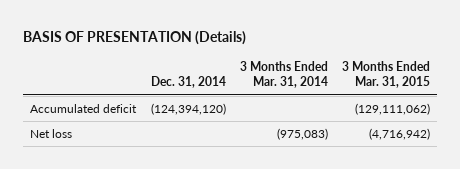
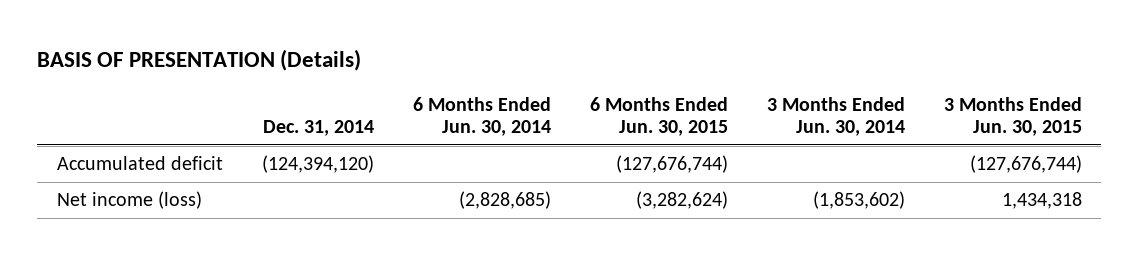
[239,60,328,89] 3 Months Ended Mar. 31, 2014 -> none
[341,60,430,89] 3 Months Ended Mar. 31, 2015 -> none
none -> [412,96,551,137] 6 Months Ended Jun. 30, 2014
none -> [589,96,728,137] 6 Months Ended Jun. 30, 2015
none -> [766,96,905,137] 3 Months Ended Jun. 30, 2014
none -> [943,96,1082,137] 3 Months Ended Jun. 30, 2015
[30,128,73,138] Net loss -> [56,191,202,210] Net income (loss)

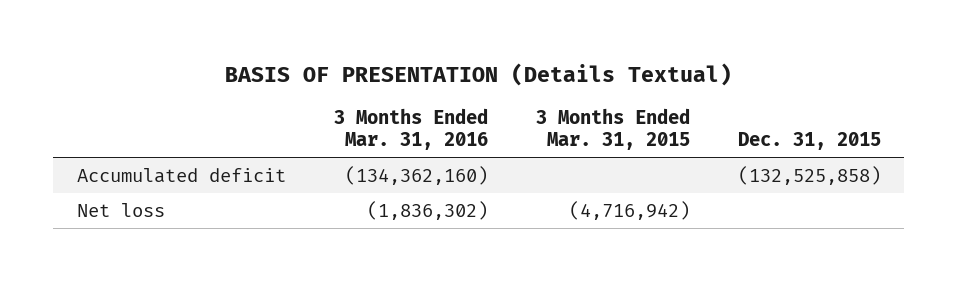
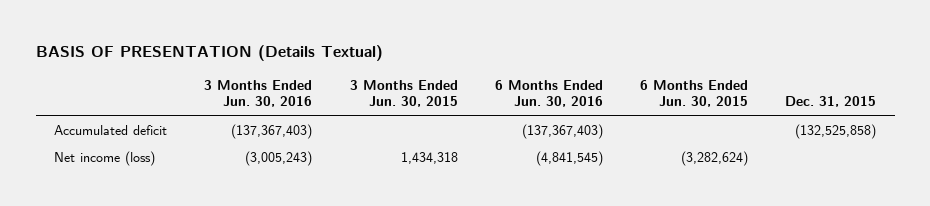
[334,108,489,151] 3 Months Ended Mar. 31, 2016 -> none
[535,108,690,151] 3 Months Ended Mar. 31, 2015 -> none
none -> [204,79,313,108] 3 Months Ended Jun. 30, 2016
none -> [349,79,458,108] 3 Months Ended Jun. 30, 2015
none -> [494,79,603,108] 6 Months Ended Jun. 30, 2016
none -> [639,79,748,108] 6 Months Ended Jun. 30, 2015
[77,202,166,217] Net loss -> [54,150,156,166] Net income (loss)

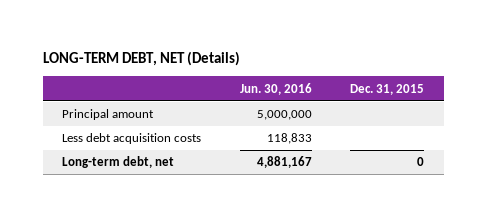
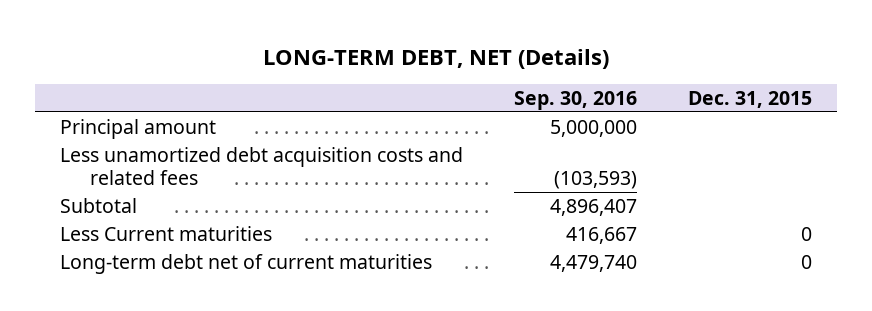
[239,82,312,95] Jun. 30, 2016 -> none
none -> [514,90,638,110] Sep. 30, 2016
[62,133,202,145] Less debt acquisition costs -> [60,146,464,185] Less unamortized debt acquisition costs and related fees
none -> [60,197,138,213] Subtotal
none -> [60,225,273,241] Less Current maturities
[62,156,175,169] Long-term debt, net -> [60,253,433,274] Long-term debt net of current maturities

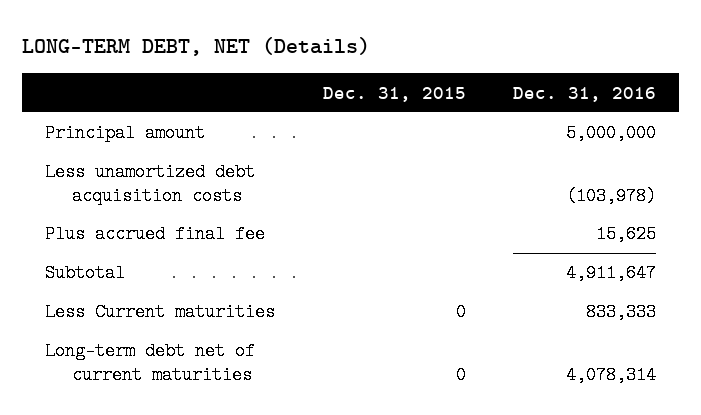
[514,90,638,110] Sep. 30, 2016 -> none
none -> [512,86,656,102] Dec. 31, 2016
[60,146,464,185] Less unamortized debt acquisition costs and related fees -> [45,163,256,206] Less unamortized debt acquisition costs
none -> [45,225,266,244] Plus accrued final fee

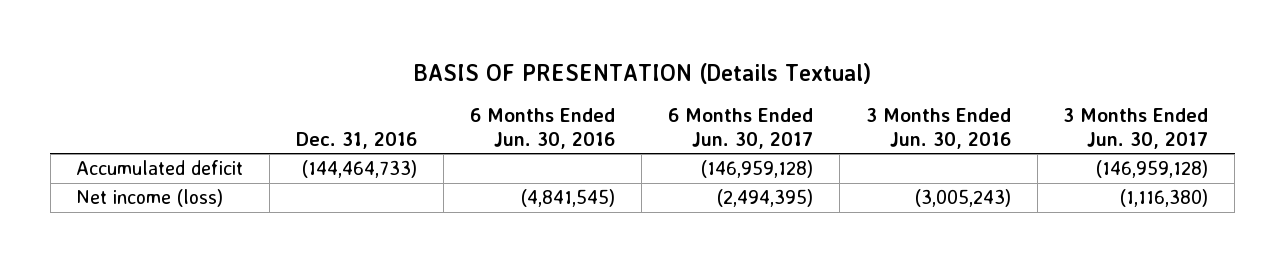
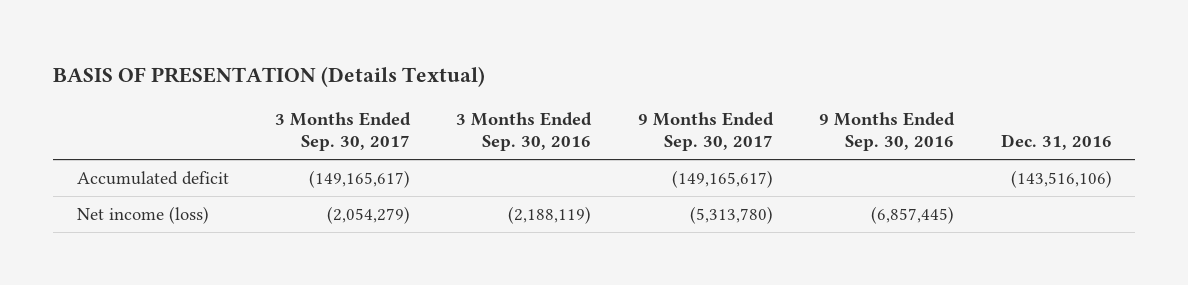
[470,108,616,149] 6 Months Ended Jun. 30, 2016 -> none
[667,108,813,149] 6 Months Ended Jun. 30, 2017 -> none
[865,108,1011,149] 3 Months Ended Jun. 30, 2016 -> none
[1063,108,1209,149] 3 Months Ended Jun. 30, 2017 -> none
none -> [275,111,412,152] 3 Months Ended Sep. 30, 2017
none -> [456,111,593,152] 3 Months Ended Sep. 30, 2016
none -> [637,111,774,152] 9 Months Ended Sep. 30, 2017
none -> [819,111,956,152] 9 Months Ended Sep. 30, 2016
[302,160,418,179] (144,464,733) -> [1010,169,1112,188] (143,516,106)

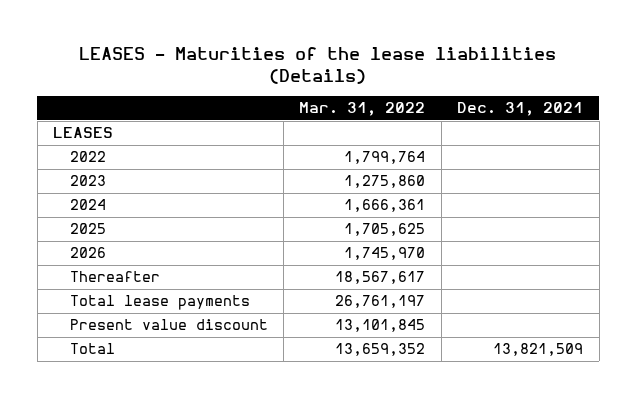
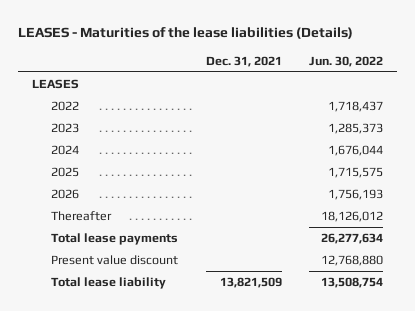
[299,102,426,117] Mar. 31, 2022 -> none
none -> [309,55,384,67] Jun. 30, 2022
[69,343,115,355] Total -> [50,277,166,290] Total lease liability

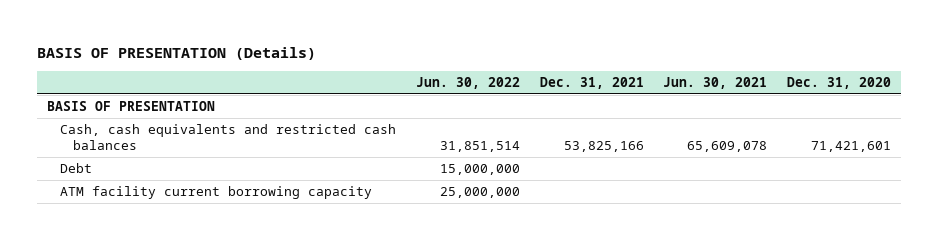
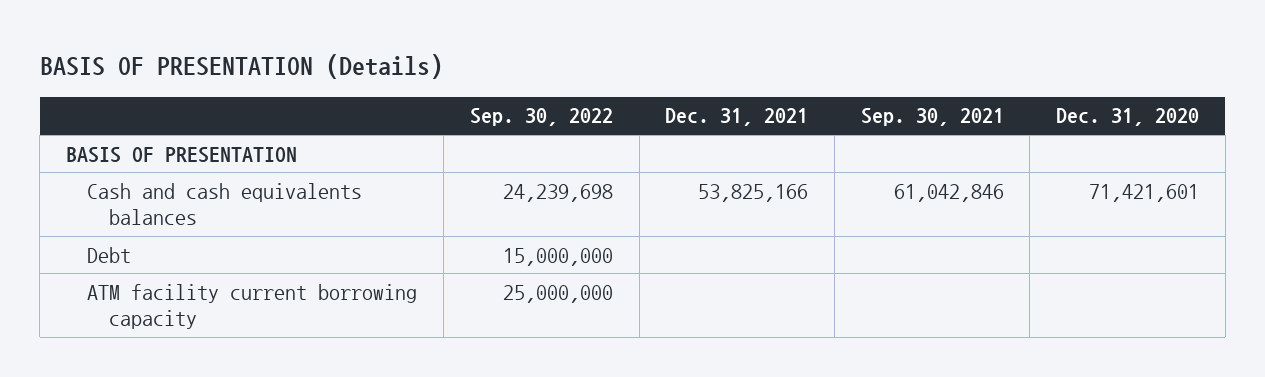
[415,76,520,89] Jun. 30, 2022 -> none
[663,76,768,89] Jun. 30, 2021 -> none
none -> [469,108,613,127] Sep. 30, 2022
none -> [860,108,1004,127] Sep. 30, 2021
[60,124,397,151] Cash, cash equivalents and restricted cash balances -> [87,182,363,226] Cash and cash equivalents balances

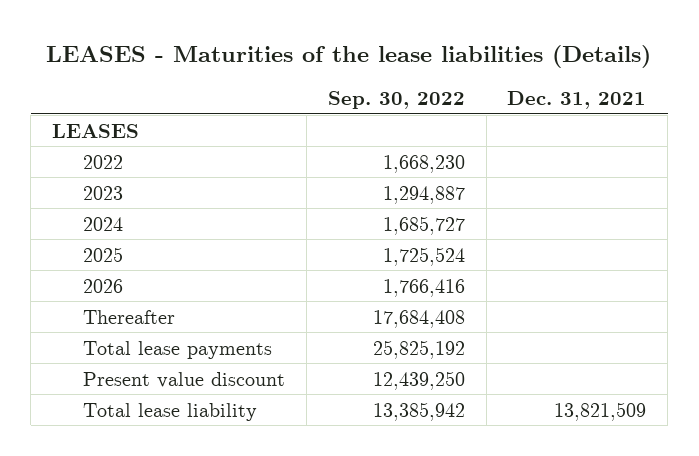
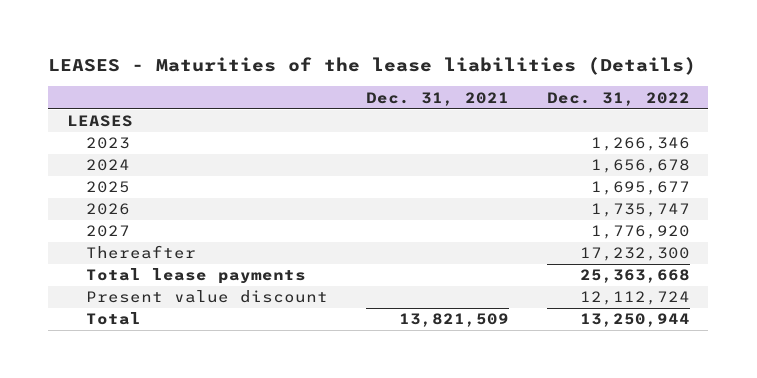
[327,91,465,110] Sep. 30, 2022 -> none
none -> [546,91,690,106] Dec. 31, 2022
[82,154,123,169] 2022 -> none
none -> [86,225,131,238] 2027
[82,402,257,421] Total lease liability -> [86,312,142,326] Total

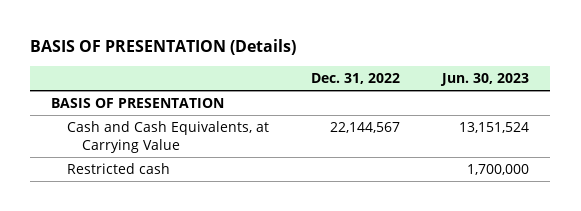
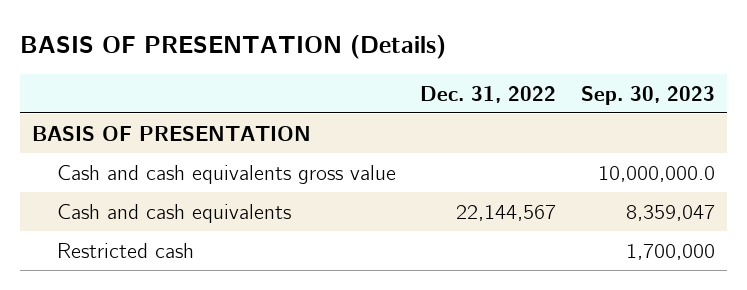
[440,73,530,87] Jun. 30, 2023 -> none
none -> [580,85,715,105] Sep. 30, 2023
none -> [57,164,397,184] Cash and cash equivalents gross value
[66,121,269,153] Cash and Cash Equivalents, at Carrying Value -> [57,203,292,223] Cash and cash equivalents

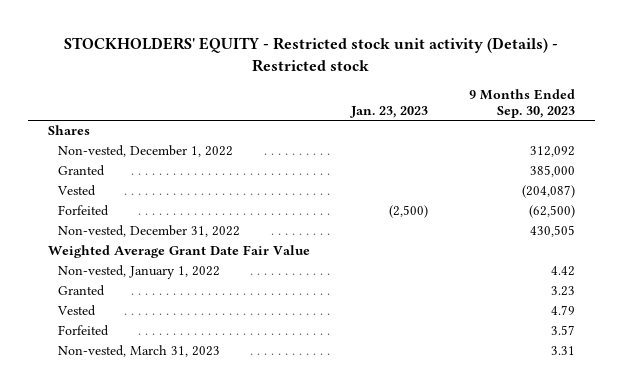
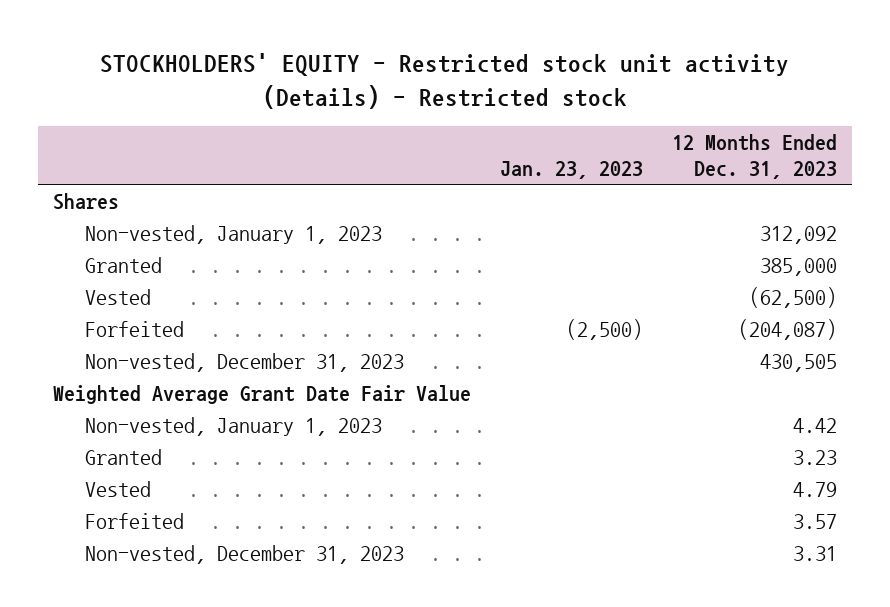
[468,88,575,118] 9 Months Ended Sep. 30, 2023 -> none
none -> [672,134,838,180] 12 Months Ended Dec. 31, 2023
[58,145,234,158] Non-vested, December 1, 2022 -> [84,225,382,245] Non-vested, January 1, 2023
[58,225,241,238] Non-vested, December 31, 2022 -> [84,353,404,373] Non-vested, December 31, 2023
[58,265,221,280] Non-vested, January 1, 2022 -> [84,417,382,437] Non-vested, January 1, 2023
[58,345,221,358] Non-vested, March 31, 2023 -> [84,545,404,565] Non-vested, December 31, 2023

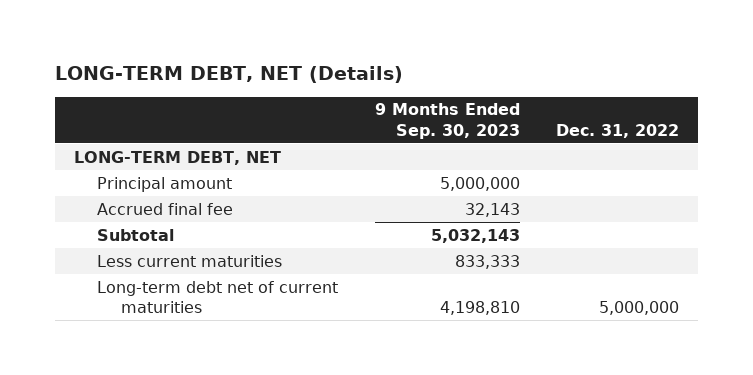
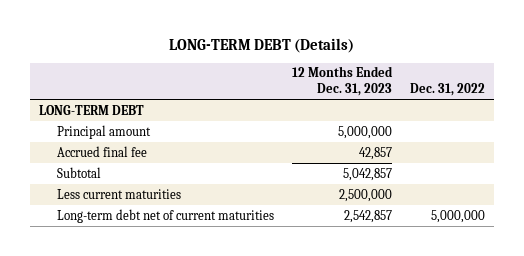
[55,66,404,84] LONG-TERM DEBT, NET (Details) -> [169,37,355,53] LONG-TERM DEBT (Details)
[374,103,520,140] 9 Months Ended Sep. 30, 2023 -> none
none -> [292,66,394,97] 12 Months Ended Dec. 31, 2023
[73,150,281,165] LONG-TERM DEBT, NET -> [39,104,145,115] LONG-TERM DEBT

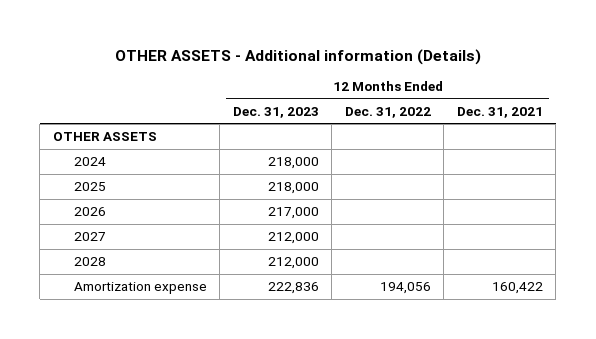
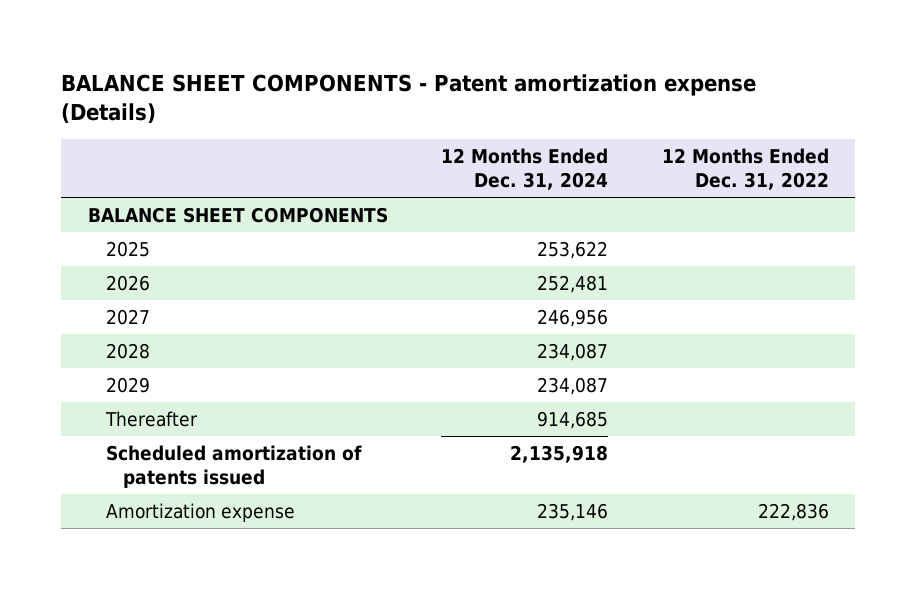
[114,48,481,65] OTHER ASSETS - Additional information (Details) -> [61,73,757,124] BALANCE SHEET COMPONENTS - Patent amortization expense (Details)
[232,106,319,118] Dec. 31, 2023 -> none
[456,106,543,118] Dec. 31, 2021 -> none
none -> [441,147,609,191] 12 Months Ended Dec. 31, 2024
[52,132,157,142] OTHER ASSETS -> none
[73,157,106,167] 2024 -> none
none -> [88,207,389,224] BALANCE SHEET COMPONENTS
none -> [105,377,150,394] 2029
none -> [104,411,198,428] Thereafter
none -> [105,445,362,489] Scheduled amortization of patents issued
[379,282,431,295] 194,056 -> [757,503,829,522] 222,836

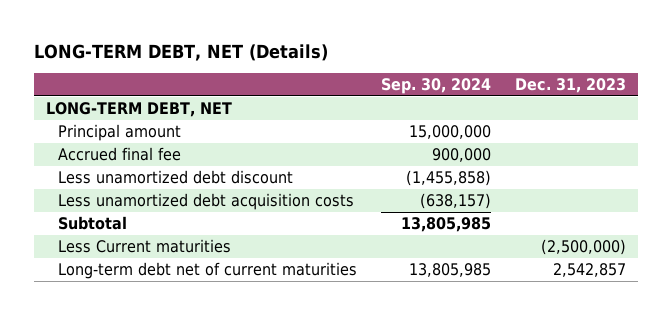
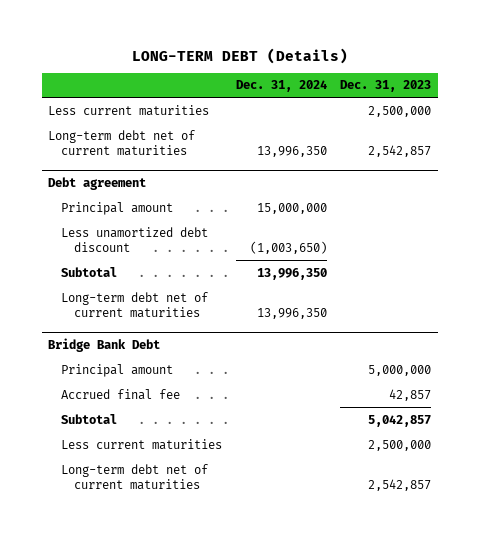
[33,43,328,61] LONG-TERM DEBT, NET (Details) -> [131,47,348,64] LONG-TERM DEBT (Details)
[381,77,492,94] Sep. 30, 2024 -> none
none -> [235,80,327,93] Dec. 31, 2024
[45,102,232,118] LONG-TERM DEBT, NET -> none
[57,124,181,142] Principal amount -> none
[57,147,181,162] Accrued final fee -> none
[57,170,293,185] Less unamortized debt discount -> none
[57,193,354,211] Less unamortized debt acquisition costs -> none
[57,216,127,231] Subtotal -> none
[57,239,231,254] Less Current maturities -> [48,104,210,116] Less current maturities
[541,239,627,256] (2,500,000) -> [368,105,432,117] 2,500,000
none -> [48,177,147,191] Debt agreement
none -> [61,201,174,215] Principal amount
none -> [61,226,209,253] Less unamortized debt discount
none -> [61,266,118,277] Subtotal
none -> [61,291,209,319] Long-term debt net of current maturities
none -> [48,338,161,353] Bridge Bank Debt
none -> [61,363,174,377] Principal amount
none -> [61,388,181,400] Accrued final fee
none -> [61,413,118,424] Subtotal
none -> [61,438,223,450] Less current maturities
none -> [61,463,209,491] Long-term debt net of current maturities

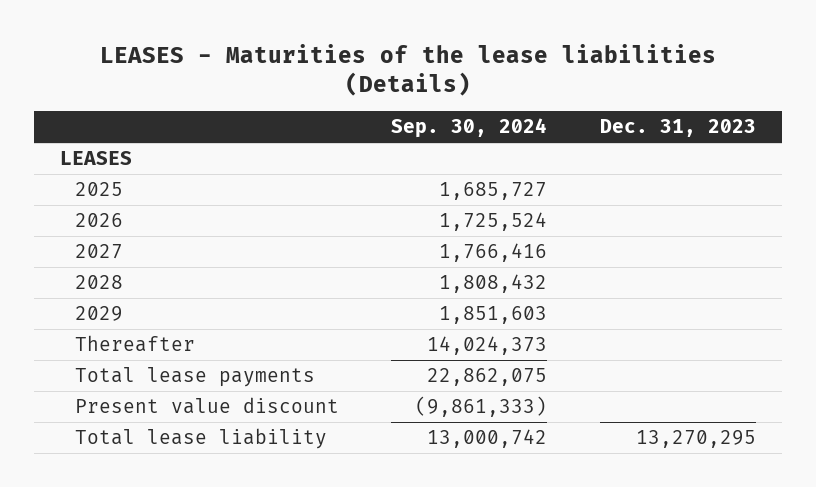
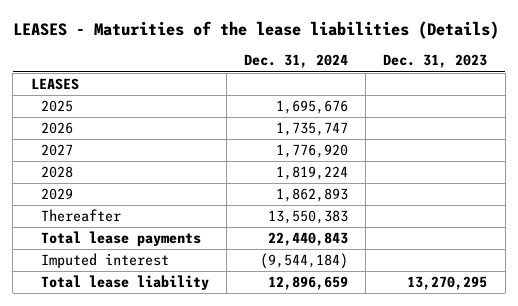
[391,118,548,139] Sep. 30, 2024 -> none
none -> [244,54,349,69] Dec. 31, 2024
[75,396,340,414] Present value discount -> [40,253,169,269] Imputed interest

